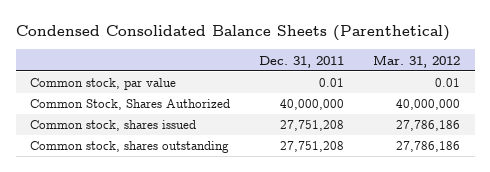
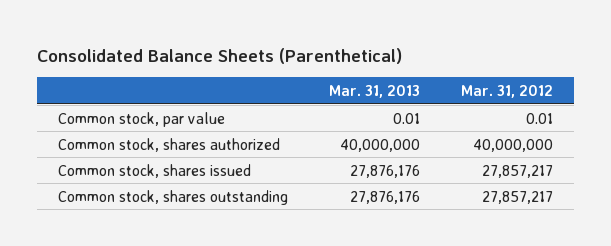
[15,25,450,42] Condensed Consolidated Balance Sheets (Parenthetical) -> [37,47,403,64] Consolidated Balance Sheets (Parenthetical)
[259,55,345,68] Dec. 31, 2011 -> none
none -> [329,84,421,98] Mar. 31, 2013
[30,99,231,111] Common Stock, Shares Authorized -> [57,137,280,152] Common stock, shares authorized
[396,120,461,132] 27,786,186 -> [482,164,554,178] 27,857,217
[396,141,461,153] 27,786,186 -> [482,190,554,204] 27,857,217

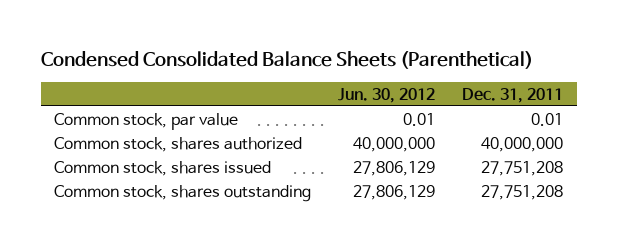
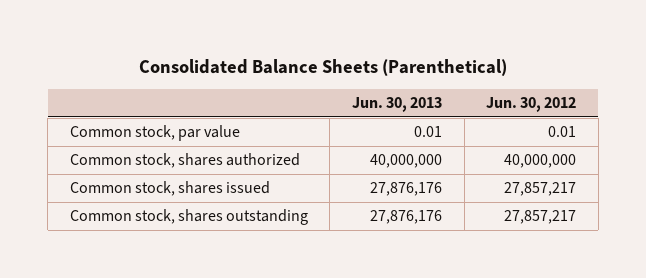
[40,50,533,69] Condensed Consolidated Balance Sheets (Parenthetical) -> [139,58,508,76] Consolidated Balance Sheets (Parenthetical)
[462,87,564,103] Dec. 31, 2011 -> none
none -> [352,96,443,112] Jun. 30, 2013
[353,160,436,176] 27,806,129 -> [504,182,577,197] 27,857,217
[353,184,436,200] 27,806,129 -> [504,210,577,225] 27,857,217

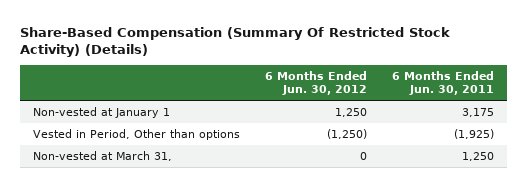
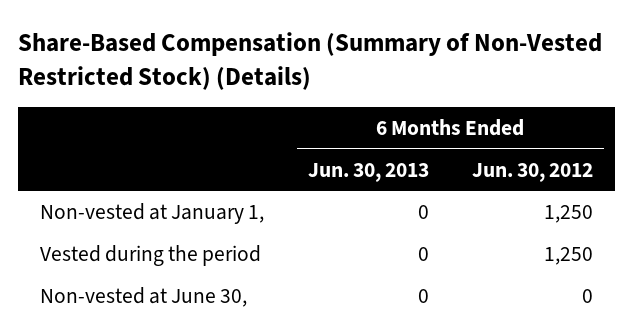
[19,26,450,58] Share-Based Compensation (Summary Of Restricted Stock Activity) (Details) -> [17,32,602,91] Share-Based Compensation (Summary of Non-Vested Restricted Stock) (Details)
[392,70,495,96] 6 Months Ended Jun. 30, 2011 -> none
none -> [307,162,429,182] Jun. 30, 2013
[32,106,170,118] Non-vested at January 1 -> [39,203,264,225] Non-vested at January 1,
[32,128,240,140] Vested in Period, Other than options -> [39,245,261,267] Vested during the period
[326,128,367,139] (1,250) -> [544,247,594,266] 1,250
[32,150,172,161] Non-vested at March 31, -> [39,287,247,308] Non-vested at June 30,

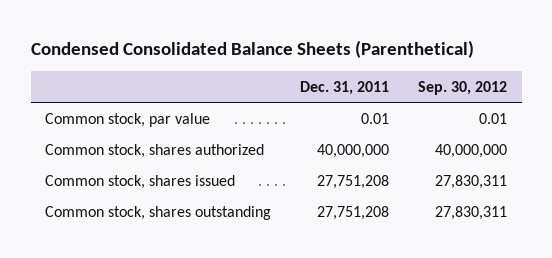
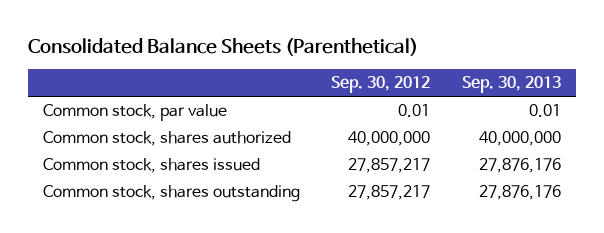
[30,40,474,59] Condensed Consolidated Balance Sheets (Parenthetical) -> [27,37,418,56] Consolidated Balance Sheets (Parenthetical)
[300,80,390,95] Dec. 31, 2011 -> none
none -> [461,76,561,94] Sep. 30, 2013
[435,174,508,189] 27,830,311 -> [348,158,431,174] 27,857,217
[435,205,508,220] 27,830,311 -> [348,185,431,201] 27,857,217

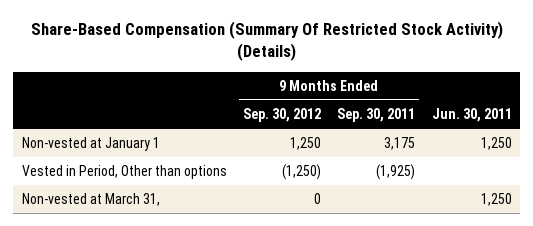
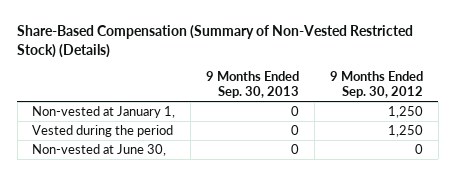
[30,21,503,62] Share-Based Compensation (Summary Of Restricted Stock Activity) (Details) -> [17,25,414,59] Share-Based Compensation (Summary of Non-Vested Restricted Stock) (Details)
[337,108,416,123] Sep. 30, 2011 -> none
[431,108,512,123] Jun. 30, 2011 -> none
none -> [206,71,300,99] 9 Months Ended Sep. 30, 2013
[21,137,160,152] Non-vested at January 1 -> [32,105,176,118] Non-vested at January 1,
[21,165,227,180] Vested in Period, Other than options -> [32,124,174,137] Vested during the period
[281,164,321,181] (1,250) -> [387,124,423,137] 1,250
[21,193,160,207] Non-vested at March 31, -> [32,143,167,156] Non-vested at June 30,

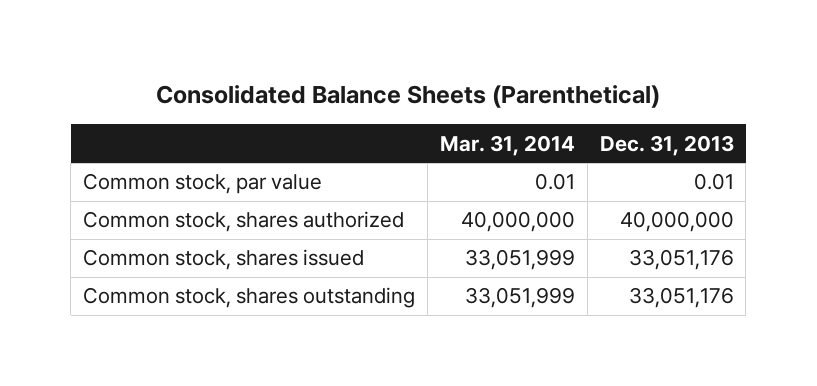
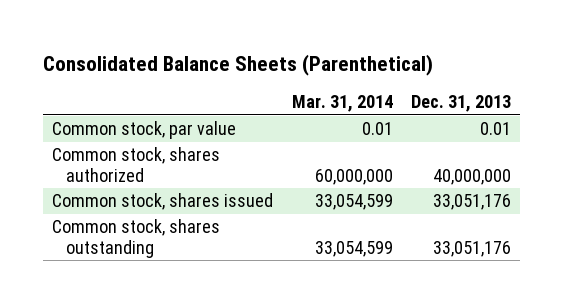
[460,211,575,233] 40,000,000 -> [314,169,393,186] 60,000,000
[464,249,575,271] 33,051,999 -> [314,194,393,211] 33,054,599
[464,287,575,309] 33,051,999 -> [314,241,393,258] 33,054,599

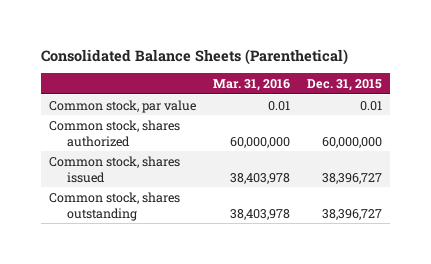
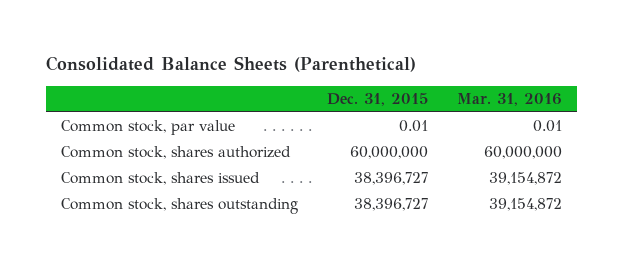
[230,172,291,184] 38,403,978 -> [489,172,563,186] 39,154,872
[230,208,291,220] 38,403,978 -> [489,198,563,212] 39,154,872

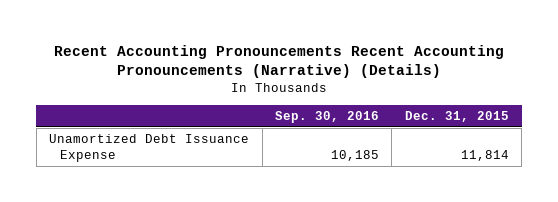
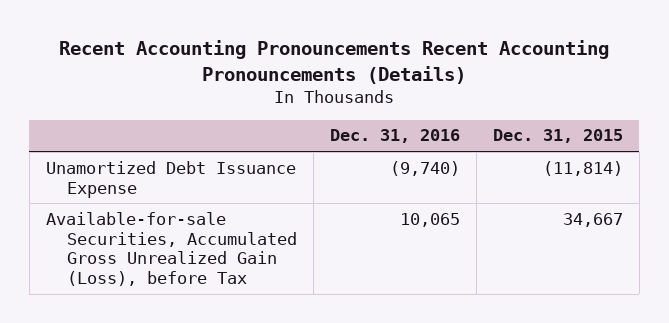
[54,44,505,79] Recent Accounting Pronouncements Recent Accounting Pronouncements (Narrative) (Details) -> [59,40,610,84] Recent Accounting Pronouncements Recent Accounting Pronouncements (Details)
[275,111,380,124] Sep. 30, 2016 -> none
none -> [330,129,461,144] Dec. 31, 2016
[460,150,509,162] 11,814 -> [542,160,623,176] (11,814)
none -> [45,211,298,287] Available-for-sale Securities, Accumulated Gross Unrealized Gain (Loss), before Tax

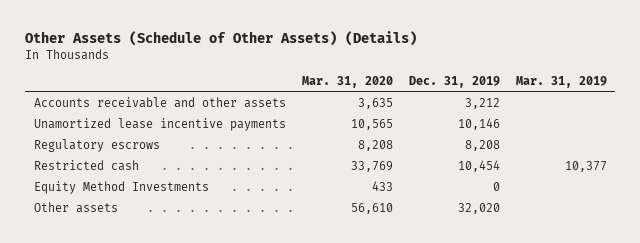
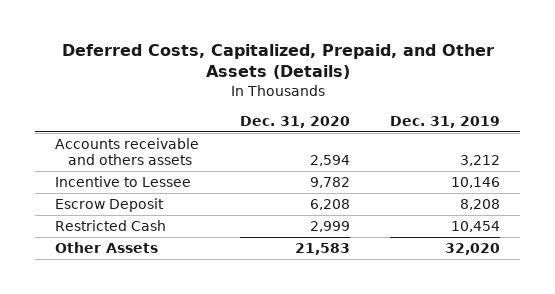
[25,31,418,47] Other Assets (Schedule of Other Assets) (Details) -> [61,44,494,80] Deferred Costs, Capitalized, Prepaid, and Other Assets (Details)
[301,76,393,89] Mar. 31, 2020 -> none
[515,76,607,89] Mar. 31, 2019 -> none
none -> [239,115,350,128] Dec. 31, 2020
[33,180,209,194] Equity Method Investments -> none
[33,96,286,108] Accounts receivable and other assets -> [55,138,200,166] Accounts receivable and others assets
[33,117,286,131] Unamortized lease incentive payments -> [55,176,192,188] Incentive to Lessee
[33,138,160,152] Regulatory escrows -> [55,198,165,213] Escrow Deposit
[33,159,139,171] Restricted cash -> [55,220,167,232] Restricted Cash
[33,201,118,213] Other assets -> [55,242,159,254] Other Assets

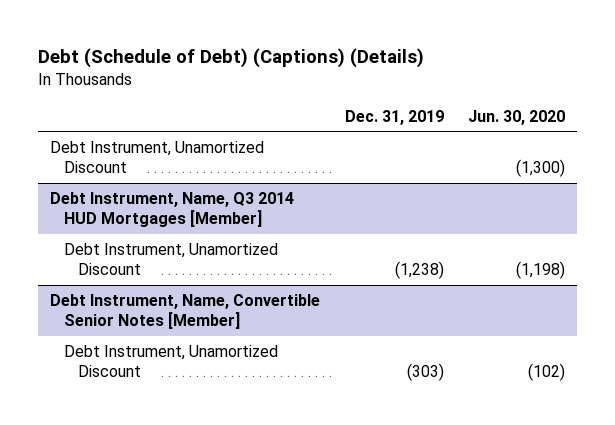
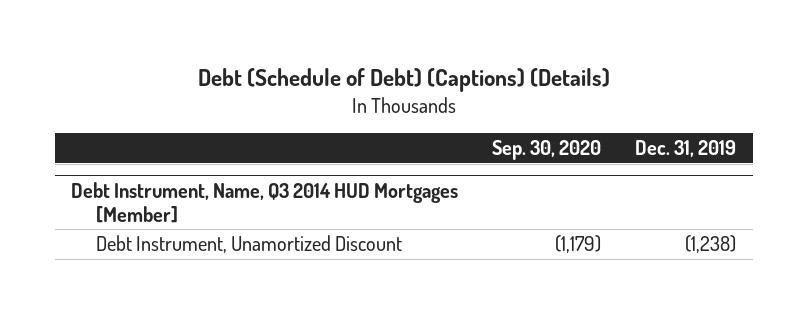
[467,110,565,126] Jun. 30, 2020 -> none
none -> [492,140,602,161] Sep. 30, 2020
[50,140,265,174] Debt Instrument, Unamortized Discount -> none
[50,293,321,330] Debt Instrument, Name, Convertible Senior Notes [Member] -> none
[64,344,279,378] Debt Instrument, Unamortized Discount -> none

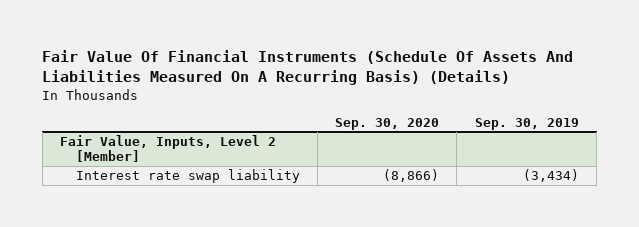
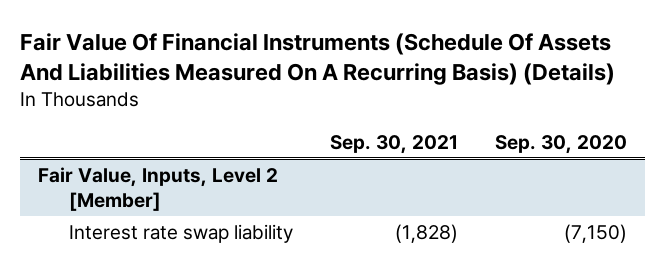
[474,117,579,130] Sep. 30, 2019 -> none
none -> [329,134,458,154] Sep. 30, 2021
[383,169,440,183] (8,866) -> [563,223,627,243] (7,150)

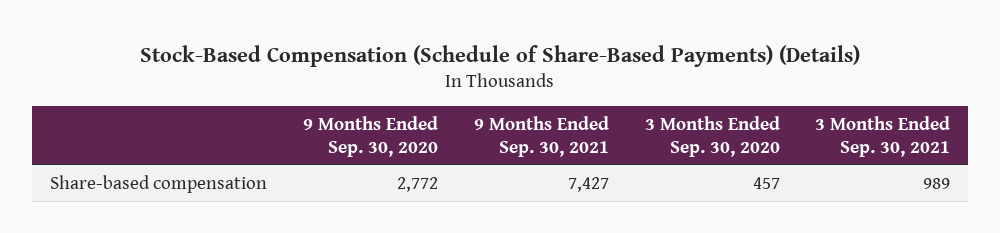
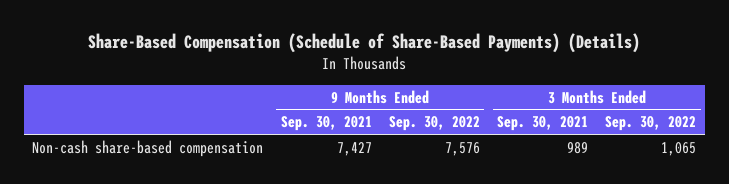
[140,44,861,67] Stock-Based Compensation (Schedule of Share-Based Payments) (Details) -> [88,33,641,54] Share-Based Compensation (Schedule of Share-Based Payments) (Details)
[302,115,438,158] 9 Months Ended Sep. 30, 2020 -> none
[644,115,780,158] 3 Months Ended Sep. 30, 2020 -> none
none -> [388,116,480,132] Sep. 30, 2022
none -> [605,116,697,132] Sep. 30, 2022
[49,175,267,194] Share-based compensation -> [32,139,264,157] Non-cash share-based compensation

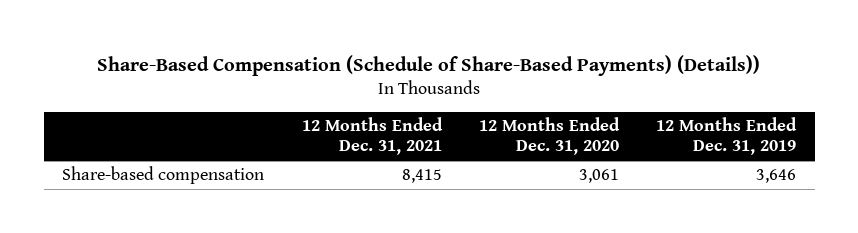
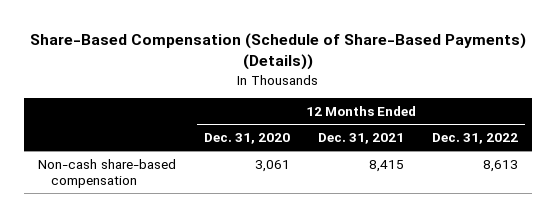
[656,117,798,156] 12 Months Ended Dec. 31, 2019 -> none
none -> [432,133,519,145] Dec. 31, 2022
[62,166,265,185] Share-based compensation -> [38,158,177,188] Non-cash share-based compensation

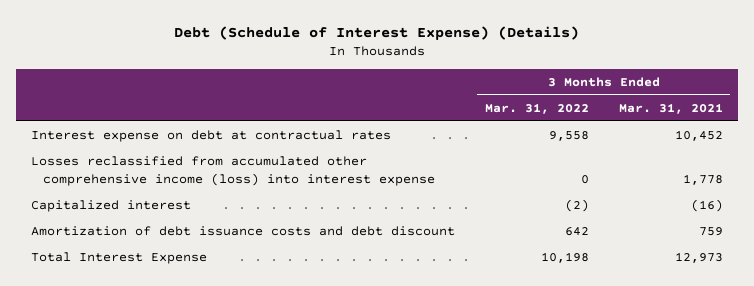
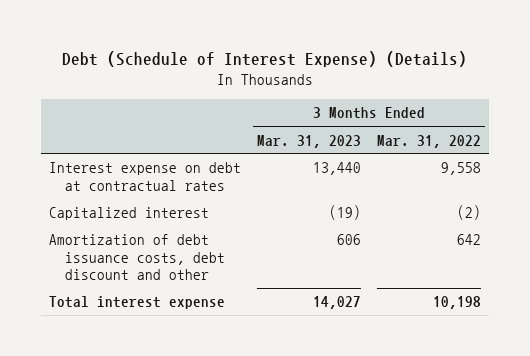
[618,102,723,114] Mar. 31, 2021 -> none
none -> [256,134,361,148] Mar. 31, 2023
[30,156,435,186] Losses reclassified from accumulated other comprehensive income (loss) into interest expense -> none
[30,226,455,237] Amortization of debt issuance costs and debt discount -> [48,234,225,281] Amortization of debt issuance costs, debt discount and other
[30,252,207,265] Total Interest Expense -> [48,296,225,310] Total interest expense

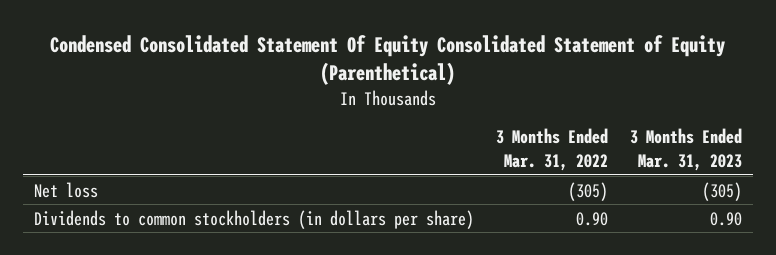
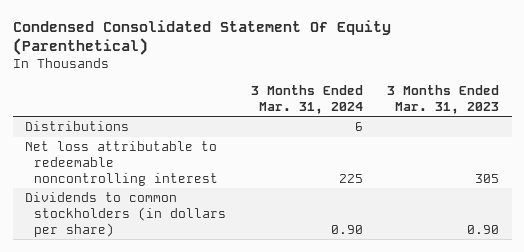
[50,34,726,85] Condensed Consolidated Statement Of Equity Consolidated Statement of Equity (Parenthetical) -> [12,19,391,56] Condensed Consolidated Statement Of Equity (Parenthetical)
[496,128,609,171] 3 Months Ended Mar. 31, 2022 -> none
none -> [250,85,363,114] 3 Months Ended Mar. 31, 2024
none -> [24,121,129,132] Distributions
[34,181,99,198] Net loss -> [24,141,219,186] Net loss attributable to redeemable noncontrolling interest
[701,181,742,201] (305) -> [475,173,500,183] 305

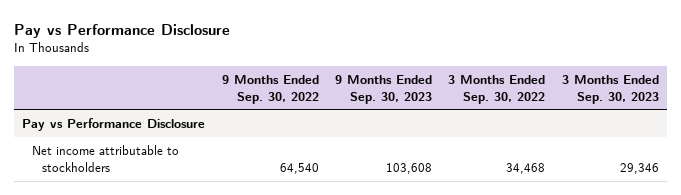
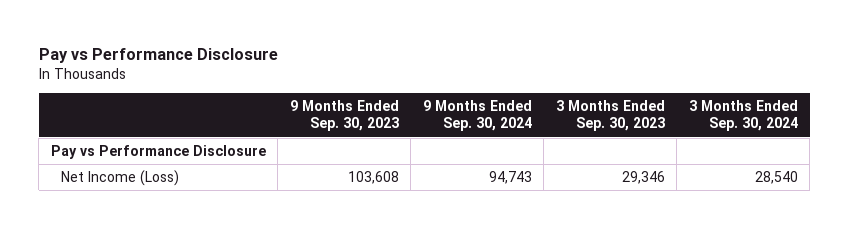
[221,74,319,104] 9 Months Ended Sep. 30, 2022 -> none
[448,74,546,104] 3 Months Ended Sep. 30, 2022 -> none
none -> [422,100,532,132] 9 Months Ended Sep. 30, 2024
none -> [688,100,798,132] 3 Months Ended Sep. 30, 2024
[31,144,179,172] Net income attributable to stockholders -> [61,170,180,187] Net Income (Loss)

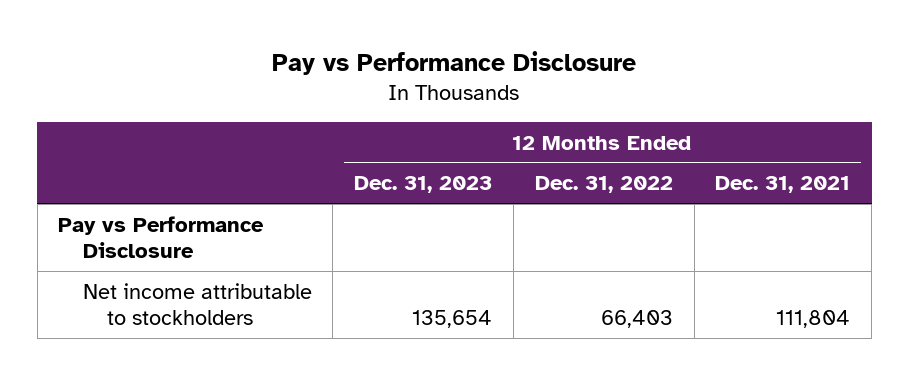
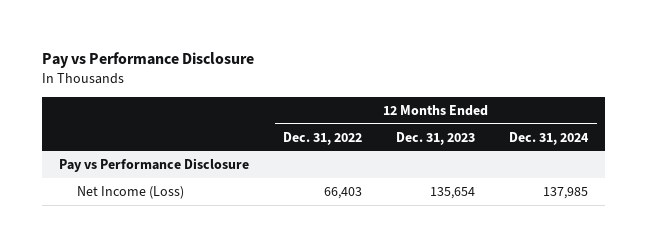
[715,176,851,194] Dec. 31, 2021 -> none
none -> [509,131,590,145] Dec. 31, 2024
[82,282,312,325] Net income attributable to stockholders -> [76,185,184,199] Net Income (Loss)

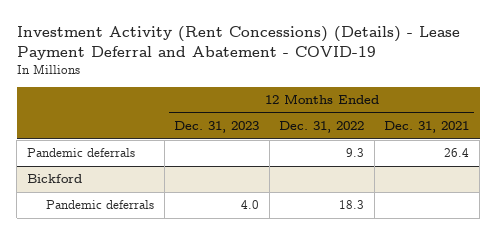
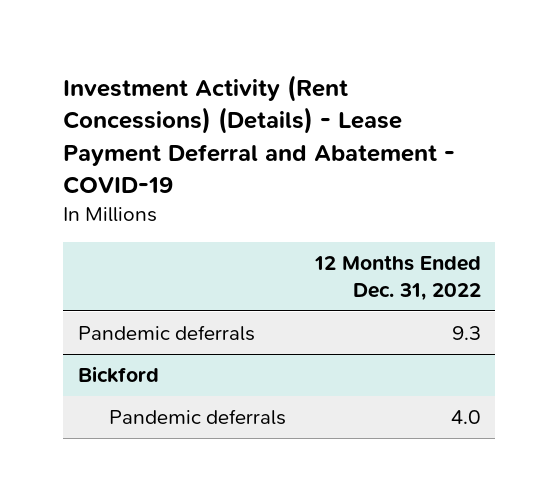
[174,121,260,134] Dec. 31, 2023 -> none
[384,121,470,134] Dec. 31, 2021 -> none
[339,200,365,210] 18.3 -> [450,410,481,425] 4.0

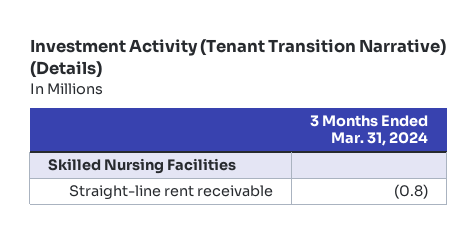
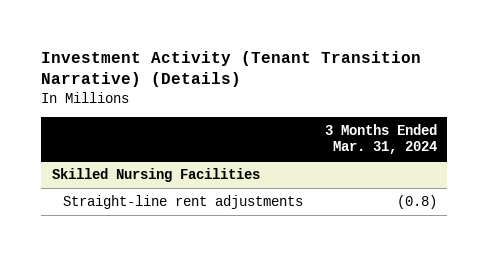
[69,185,274,201] Straight-line rent receivable -> [63,195,304,210] Straight-line rent adjustments

